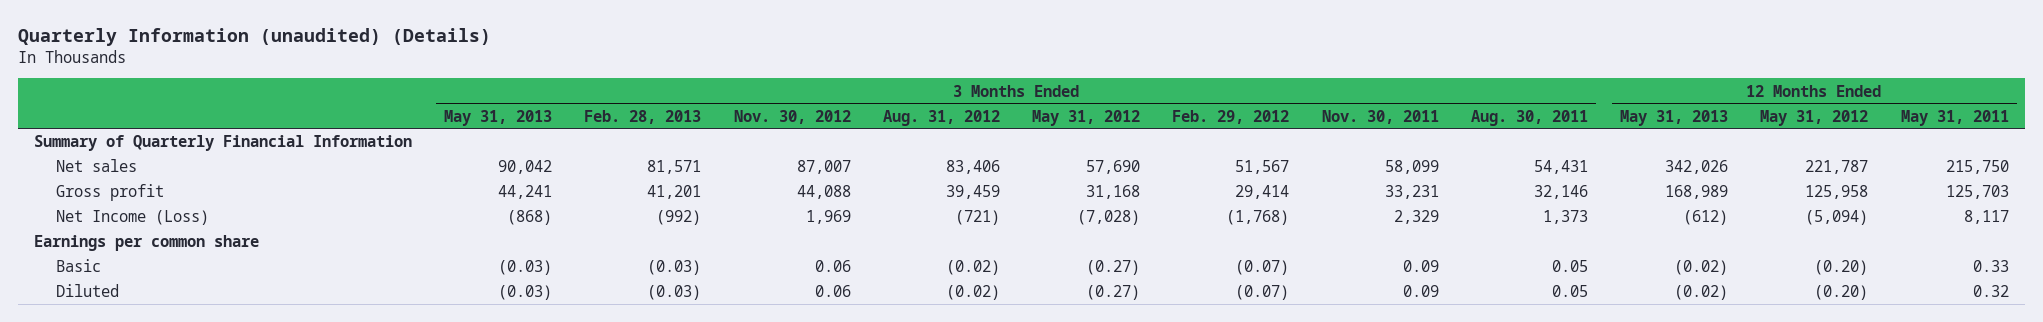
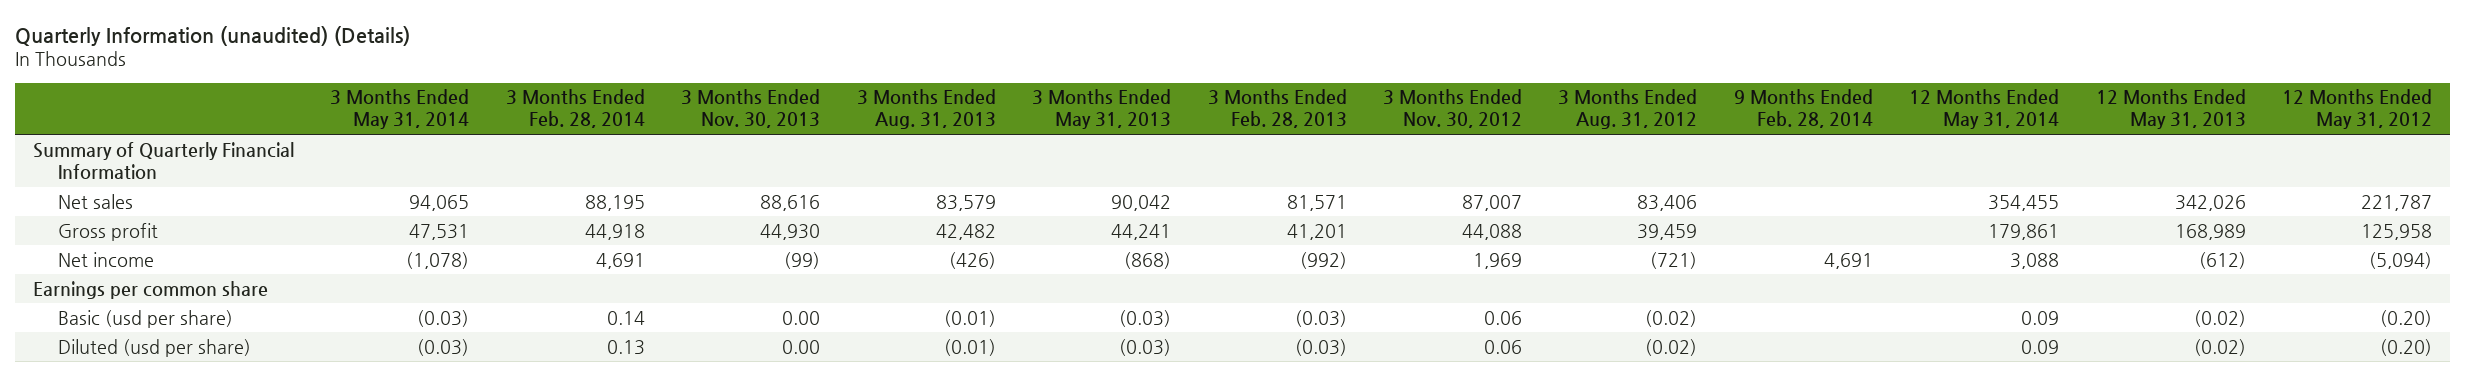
[1032,109,1141,126] May 31, 2012 -> none
[1172,109,1290,124] Feb. 29, 2012 -> none
[1321,109,1439,124] Nov. 30, 2011 -> none
[1470,109,1588,126] Aug. 30, 2011 -> none
[1900,109,2009,126] May 31, 2011 -> none
none -> [330,89,470,130] 3 Months Ended May 31, 2014
none -> [505,89,645,129] 3 Months Ended Feb. 28, 2014
none -> [681,89,821,129] 3 Months Ended Nov. 30, 2013
none -> [856,89,996,130] 3 Months Ended Aug. 31, 2013
none -> [1733,89,1873,129] 9 Months Ended Feb. 28, 2014
none -> [1909,89,2060,130] 12 Months Ended May 31, 2014
[56,210,210,226] Net Income (Loss) -> [57,251,154,267] Net income
[56,259,102,273] Basic -> [57,309,233,328] Basic (usd per share)
[56,284,120,298] Diluted -> [57,338,251,357] Diluted (usd per share)

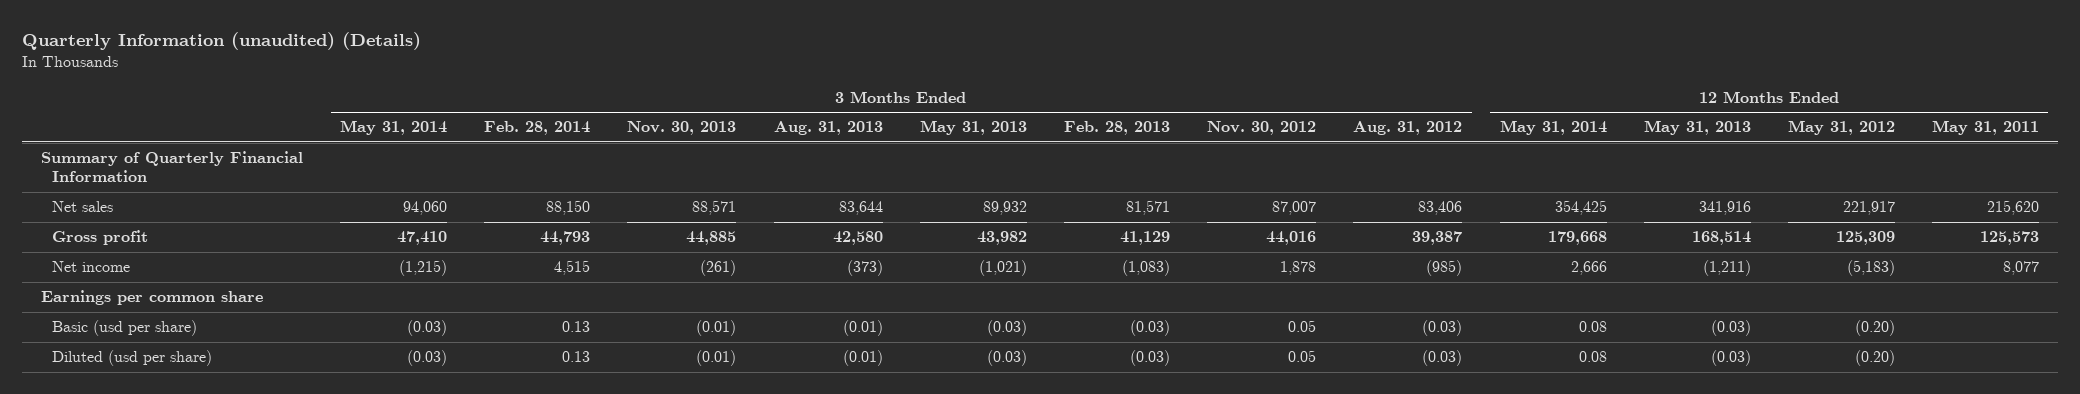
[1733,89,1873,129] 9 Months Ended Feb. 28, 2014 -> none
none -> [1932,120,2040,136] May 31, 2011
[409,194,470,211] 94,065 -> [403,201,448,216] 94,060
[584,194,645,211] 88,195 -> [546,200,591,216] 88,150
[760,194,821,211] 88,616 -> [692,200,737,216] 88,571
[935,194,996,211] 83,579 -> [838,201,883,216] 83,644
[1111,194,1172,211] 90,042 -> [982,201,1027,216] 89,932
[1988,194,2060,211] 354,455 -> [1554,200,1607,216] 354,425
[2174,194,2246,211] 342,026 -> [1698,201,1751,216] 341,916
[2361,194,2433,211] 221,787 -> [1842,201,1895,216] 221,917
[409,223,470,240] 47,531 -> [397,231,448,246] 47,410
[584,223,645,240] 44,918 -> [540,231,591,246] 44,793
[760,223,821,240] 44,930 -> [686,231,737,246] 44,885
[935,223,996,240] 42,482 -> [832,231,883,246] 42,580
[1111,223,1172,240] 44,241 -> [976,231,1027,246] 43,982
[1286,223,1347,240] 41,201 -> [1120,231,1171,246] 41,129
[1461,223,1522,240] 44,088 -> [1266,231,1317,246] 44,016
[1637,223,1698,240] 39,459 -> [1412,231,1463,246] 39,387
[1988,223,2060,240] 179,861 -> [1547,231,1607,246] 179,668
[2174,223,2246,240] 168,989 -> [1691,231,1751,246] 168,514
[2361,223,2433,240] 125,958 -> [1835,231,1895,246] 125,309
[406,251,470,269] (1,078) -> [399,260,448,277] (1,215)
[595,252,645,269] 4,691 -> [554,260,591,276] 4,515
[784,251,821,269] (99) -> [700,260,737,277] (261)
[948,251,996,269] (426) -> [846,260,883,277] (373)
[1124,251,1172,269] (868) -> [978,260,1027,277] (1,021)
[1299,251,1347,269] (992) -> [1122,260,1171,277] (1,083)
[1472,252,1522,269] 1,969 -> [1280,261,1317,276] 1,878
[1650,251,1698,269] (721) -> [1426,260,1463,277] (985)
[2010,252,2060,269] 3,088 -> [1570,261,1607,276] 2,666
[2198,251,2246,269] (612) -> [1702,260,1751,277] (1,211)
[2369,251,2433,269] (5,094) -> [1846,260,1895,277] (5,183)
[606,310,645,325] 0.14 -> [562,321,591,333] 0.13
[782,310,821,325] 0.00 -> [696,320,737,337] (0.01)
[1483,310,1522,325] 0.06 -> [1288,320,1317,333] 0.05
[1645,309,1698,327] (0.02) -> [1422,320,1463,337] (0.03)
[2021,310,2060,325] 0.09 -> [1578,321,1607,333] 0.08
[2193,309,2246,327] (0.02) -> [1710,320,1751,337] (0.03)
[782,339,821,354] 0.00 -> [696,350,737,367] (0.01)
[1483,339,1522,354] 0.06 -> [1288,350,1317,363] 0.05
[1645,338,1698,356] (0.02) -> [1422,350,1463,367] (0.03)
[2021,339,2060,354] 0.09 -> [1578,351,1607,363] 0.08
[2193,338,2246,356] (0.02) -> [1710,350,1751,367] (0.03)

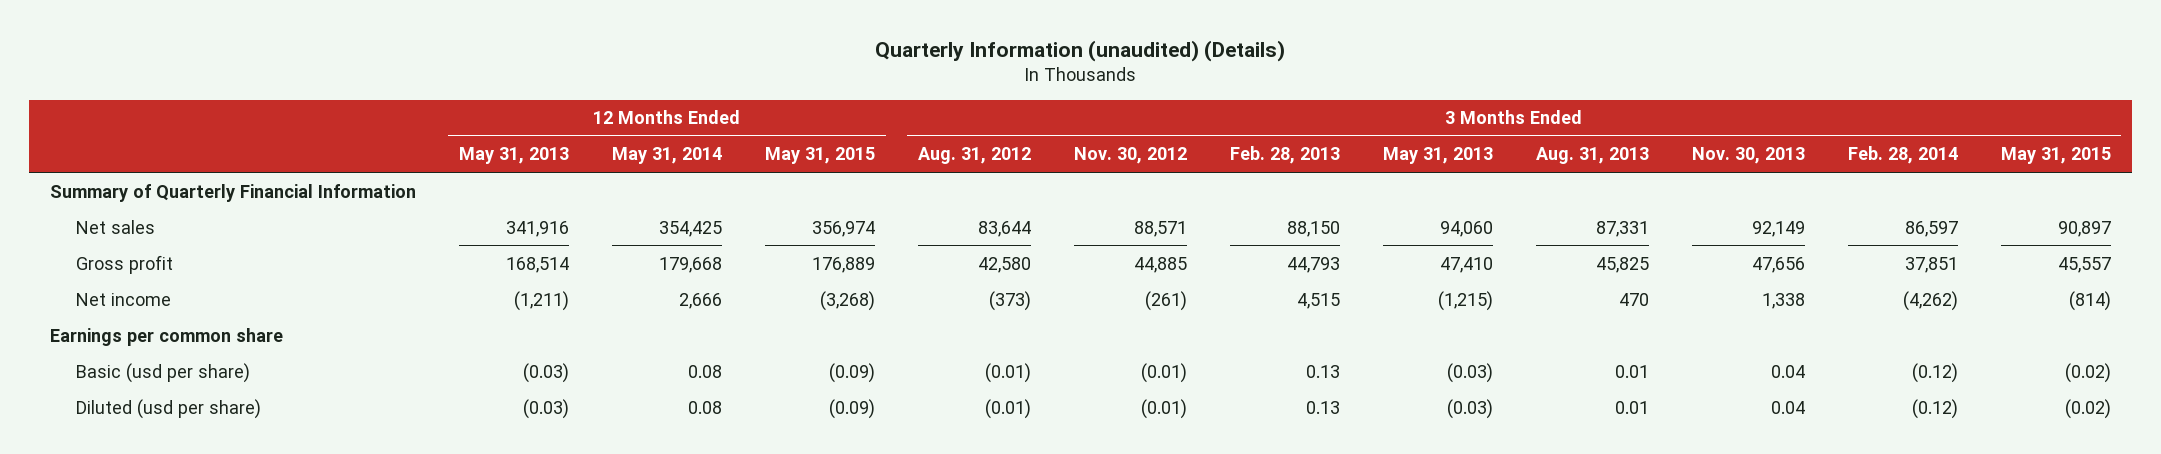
[340,120,448,136] May 31, 2014 -> none
[1787,120,1895,136] May 31, 2012 -> none
[1932,120,2040,136] May 31, 2011 -> none
none -> [765,147,876,165] May 31, 2015
none -> [2000,147,2111,165] May 31, 2015
[546,200,591,216] 88,150 -> [1904,220,1958,237] 86,597
[692,200,737,216] 88,571 -> [1751,220,1805,237] 92,149
[838,201,883,216] 83,644 -> [1595,220,1649,237] 87,331
[982,201,1027,216] 89,932 -> [1439,220,1493,237] 94,060
[1126,200,1171,216] 81,571 -> [1286,220,1340,237] 88,150
[1272,201,1317,216] 87,007 -> [1133,220,1187,237] 88,571
[1418,201,1463,216] 83,406 -> [977,220,1031,237] 83,644
[540,231,591,246] 44,793 -> [1904,256,1958,273] 37,851
[686,231,737,246] 44,885 -> [1751,256,1805,273] 47,656
[832,231,883,246] 42,580 -> [1595,256,1649,273] 45,825
[976,231,1027,246] 43,982 -> [1439,256,1493,273] 47,410
[1120,231,1171,246] 41,129 -> [1286,256,1340,273] 44,793
[1266,231,1317,246] 44,016 -> [1133,256,1187,273] 44,885
[1412,231,1463,246] 39,387 -> [977,256,1031,273] 42,580
[554,260,591,276] 4,515 -> [1902,290,1958,311] (4,262)
[700,260,737,277] (261) -> [1761,292,1805,309] 1,338
[846,260,883,277] (373) -> [1618,292,1649,306] 470
[978,260,1027,277] (1,021) -> [1437,290,1493,311] (1,215)
[1122,260,1171,277] (1,083) -> [1296,292,1340,309] 4,515
[1280,261,1317,276] 1,878 -> [1144,290,1187,311] (261)
[1426,260,1463,277] (985) -> [988,290,1031,311] (373)
[562,321,591,333] 0.13 -> [1911,362,1958,383] (0.12)
[696,320,737,337] (0.01) -> [1770,364,1805,378] 0.04
[842,320,883,337] (0.01) -> [1614,364,1649,378] 0.01
[1130,320,1171,337] (0.03) -> [1305,364,1340,378] 0.13
[1288,320,1317,333] 0.05 -> [1140,362,1187,383] (0.01)
[1422,320,1463,337] (0.03) -> [984,362,1031,383] (0.01)
[562,351,591,363] 0.13 -> [1911,398,1958,419] (0.12)
[696,350,737,367] (0.01) -> [1770,400,1805,414] 0.04
[842,350,883,367] (0.01) -> [1614,400,1649,414] 0.01
[1130,350,1171,367] (0.03) -> [1305,400,1340,414] 0.13
[1288,350,1317,363] 0.05 -> [1140,398,1187,419] (0.01)
[1422,350,1463,367] (0.03) -> [984,398,1031,419] (0.01)

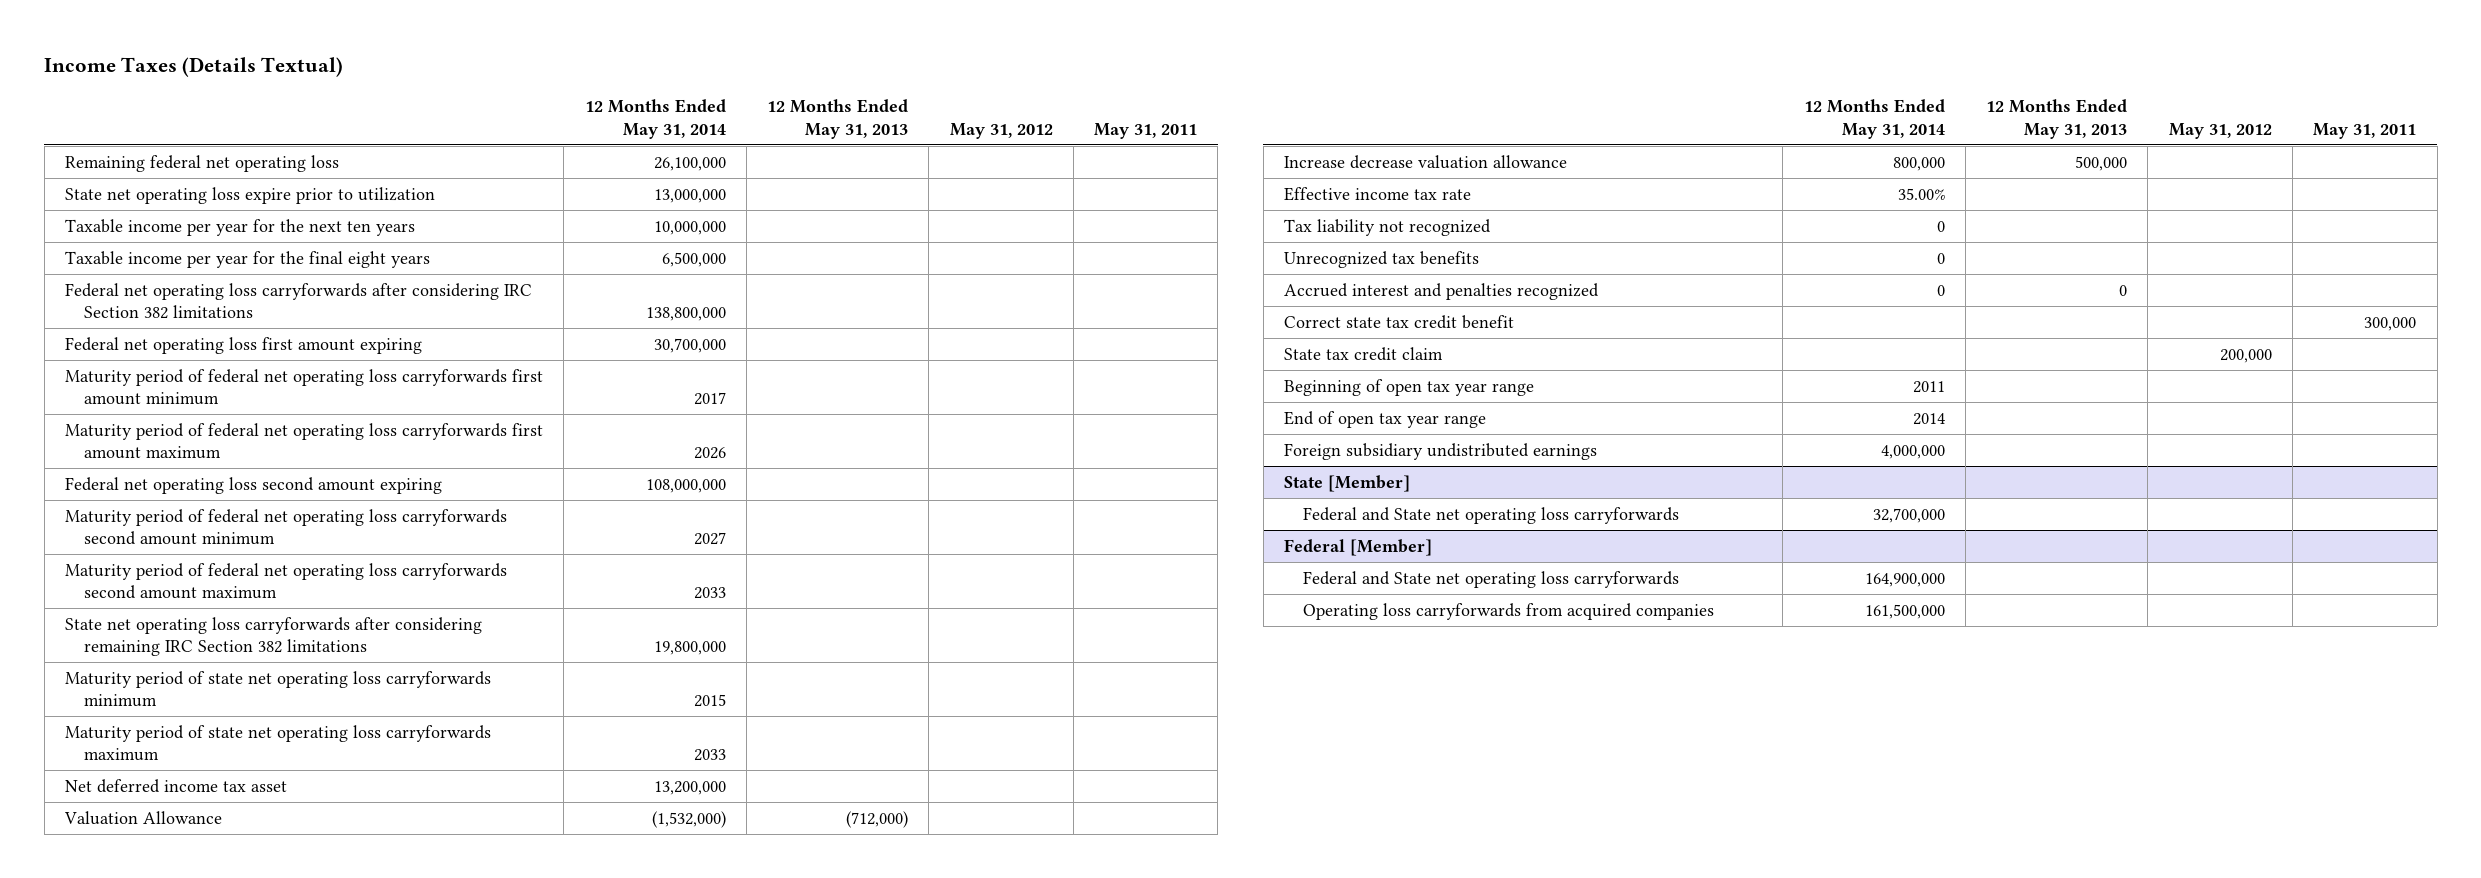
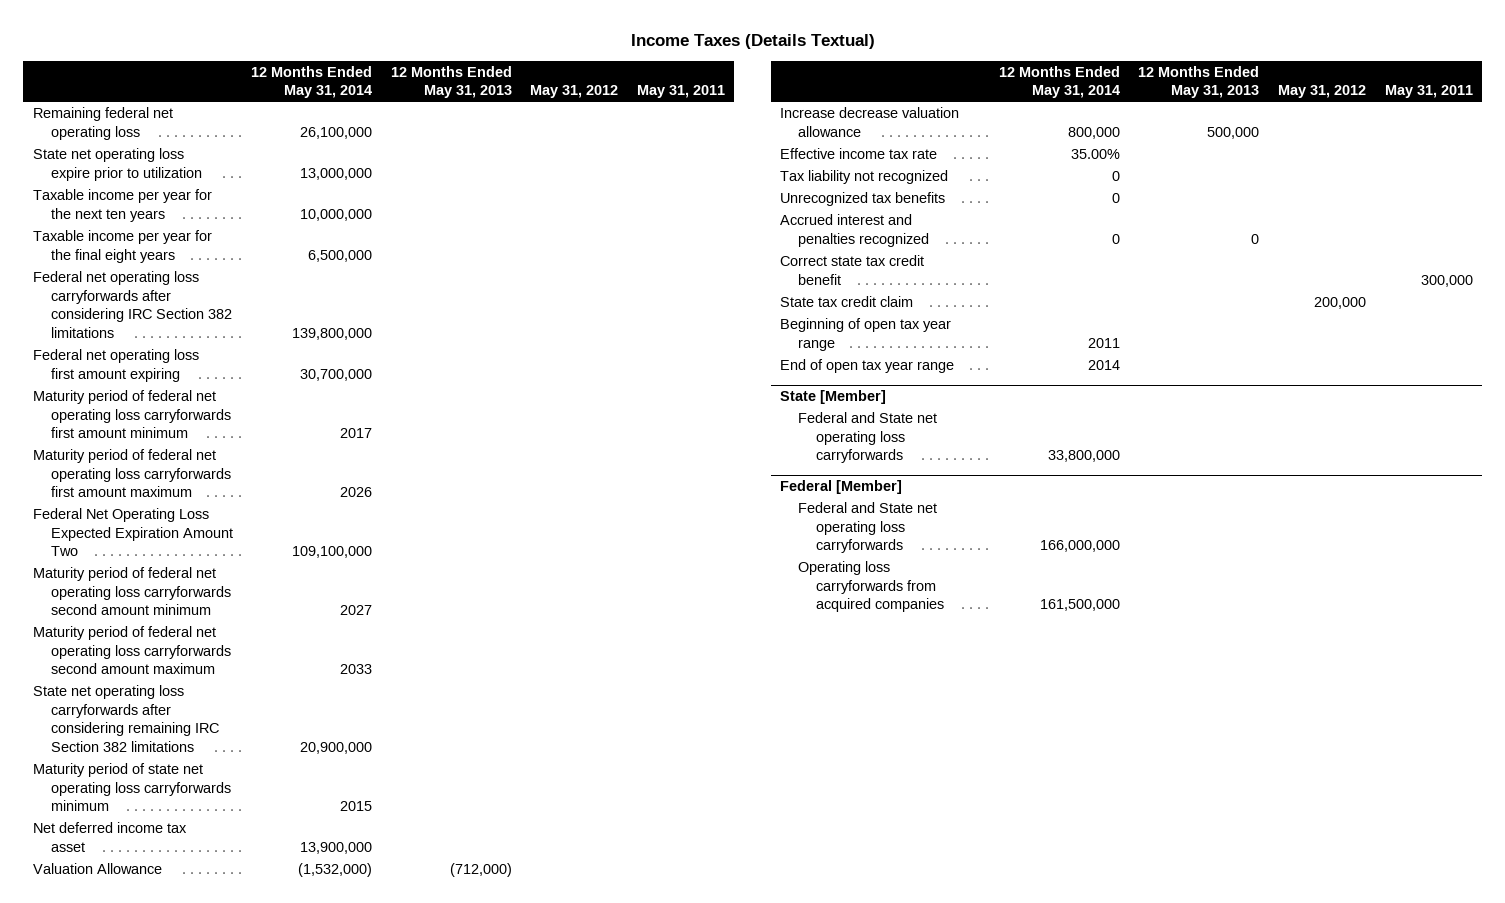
[645,307,726,322] 138,800,000 -> [292,327,373,340] 139,800,000
[65,476,443,494] Federal net operating loss second amount expiring -> [32,508,233,557] Federal Net Operating Loss Expected Expiration Amount Two
[645,478,726,493] 108,000,000 -> [292,546,373,559] 109,100,000
[653,641,726,656] 19,800,000 -> [300,741,373,754] 20,900,000
[65,724,492,762] Maturity period of state net operating loss carryforwards maximum -> none
[653,780,726,795] 13,200,000 -> [300,841,373,854] 13,900,000
[1284,442,1598,460] Foreign subsidiary undistributed earnings -> none
[1872,507,1945,523] 32,700,000 -> [1047,450,1120,463] 33,800,000
[1864,572,1945,587] 164,900,000 -> [1039,540,1120,553] 166,000,000

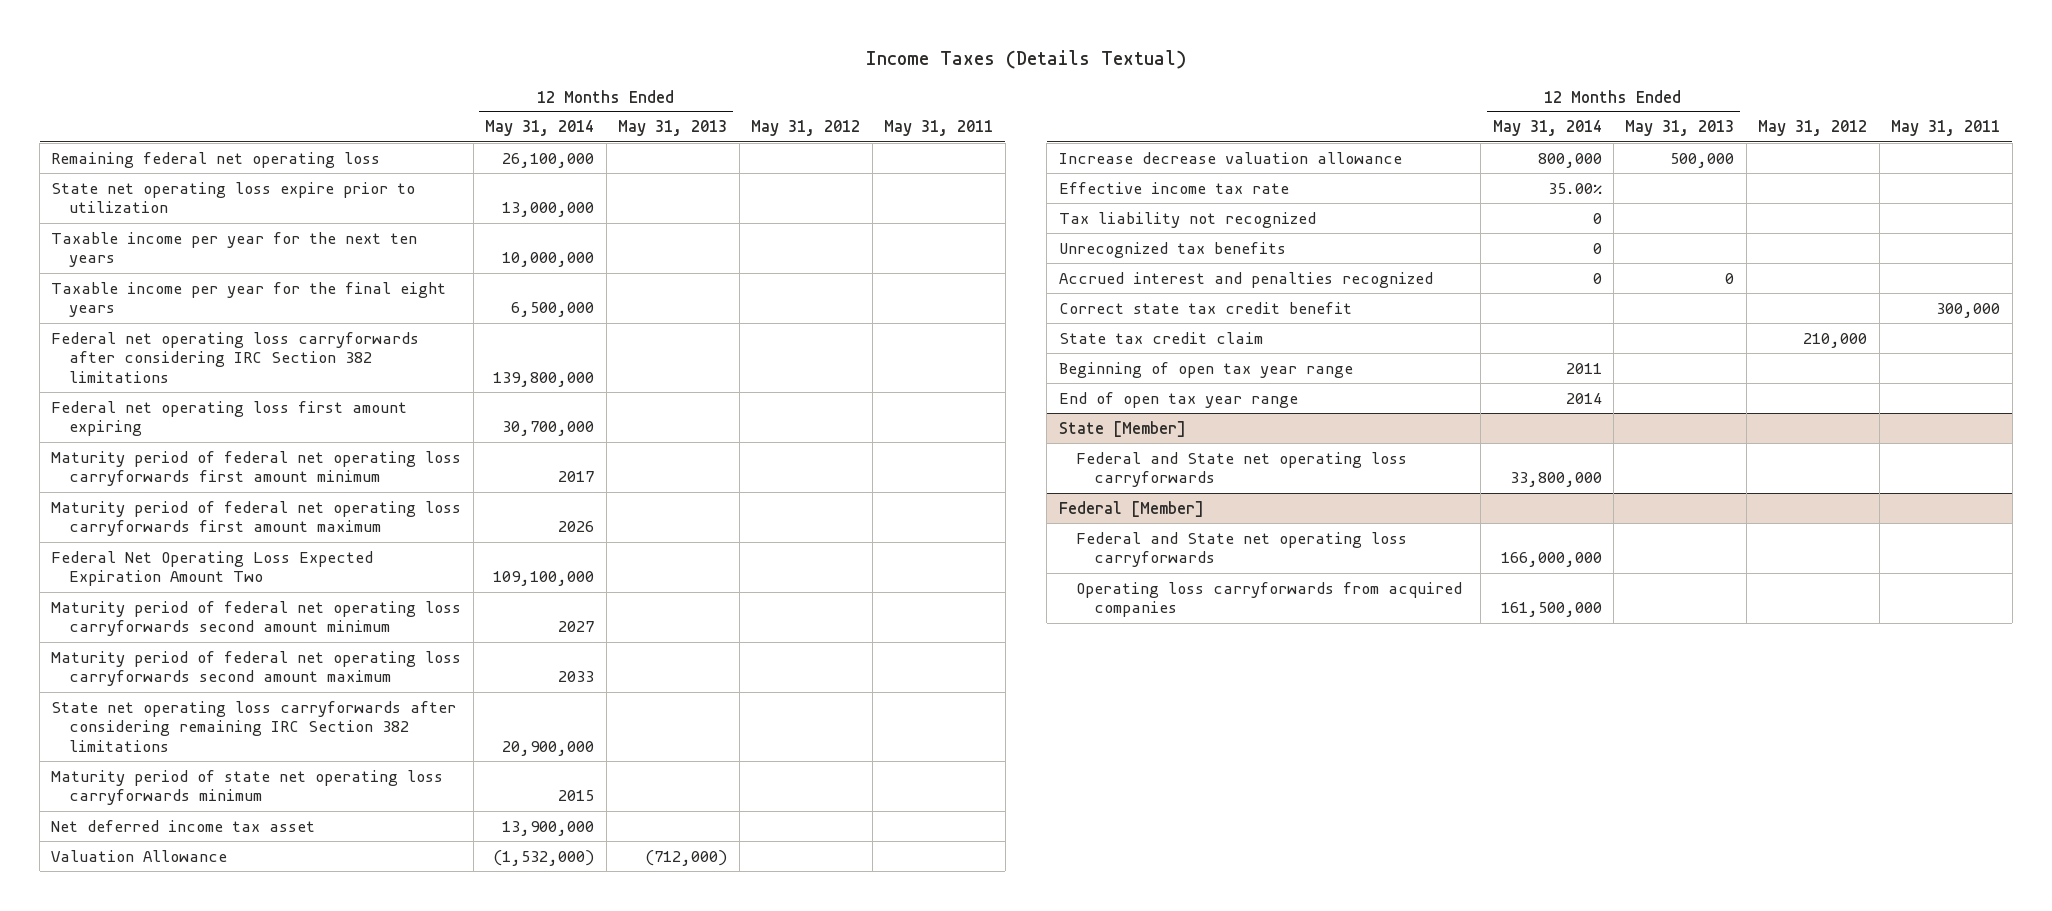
[1314,297,1367,310] 200,000 -> [1803,332,1868,348] 210,000

